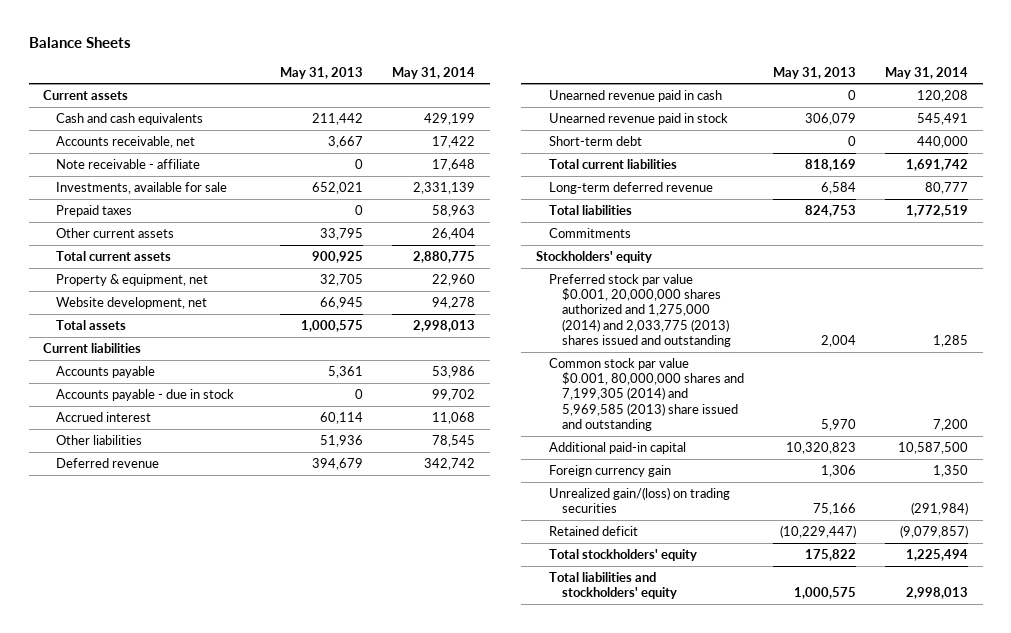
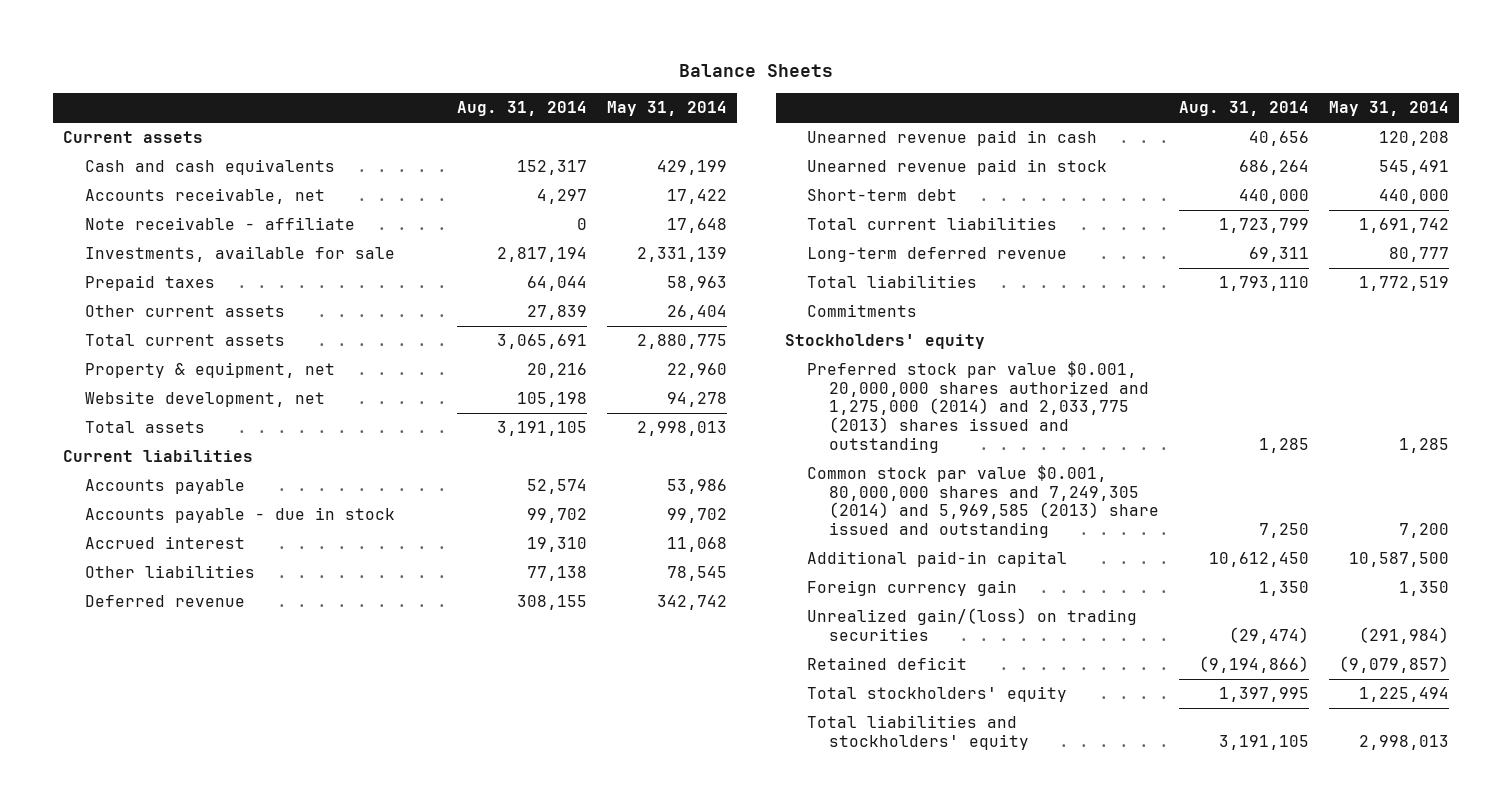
[280,66,364,79] May 31, 2013 -> none
none -> [456,101,587,117] Aug. 31, 2014
[548,357,744,431] Common stock par value $0.001, 80,000,000 shares and 7,199,305 (2014) and 5,969,585 (2013) share issued and outstanding -> [807,465,1160,539] Common stock par value $0.001, 80,000,000 shares and 7,249,305 (2014) and 5,969,585 (2013) share issued and outstanding

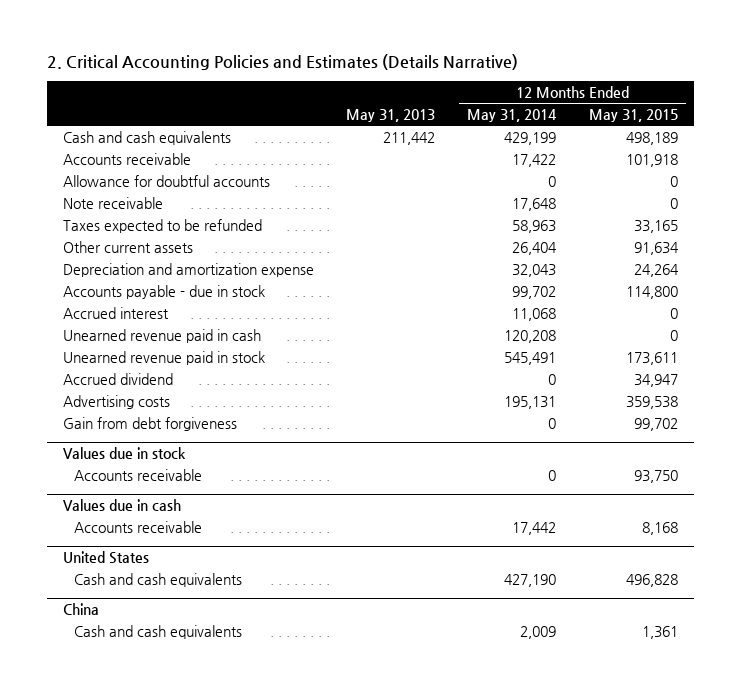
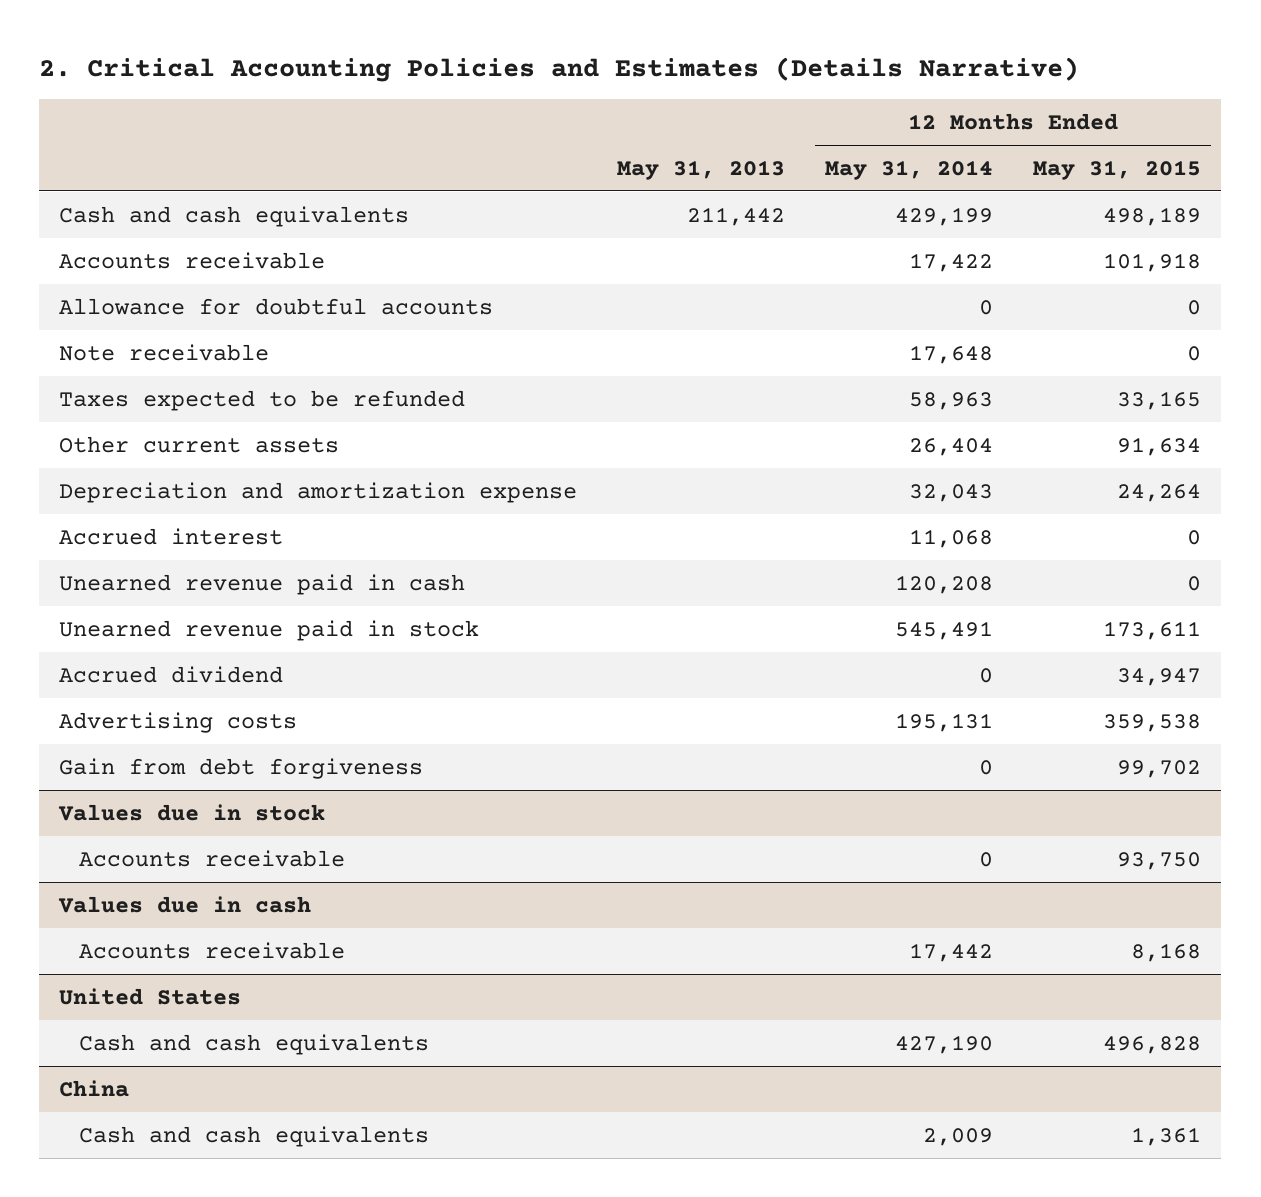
[62,284,265,299] Accounts payable - due in stock -> none

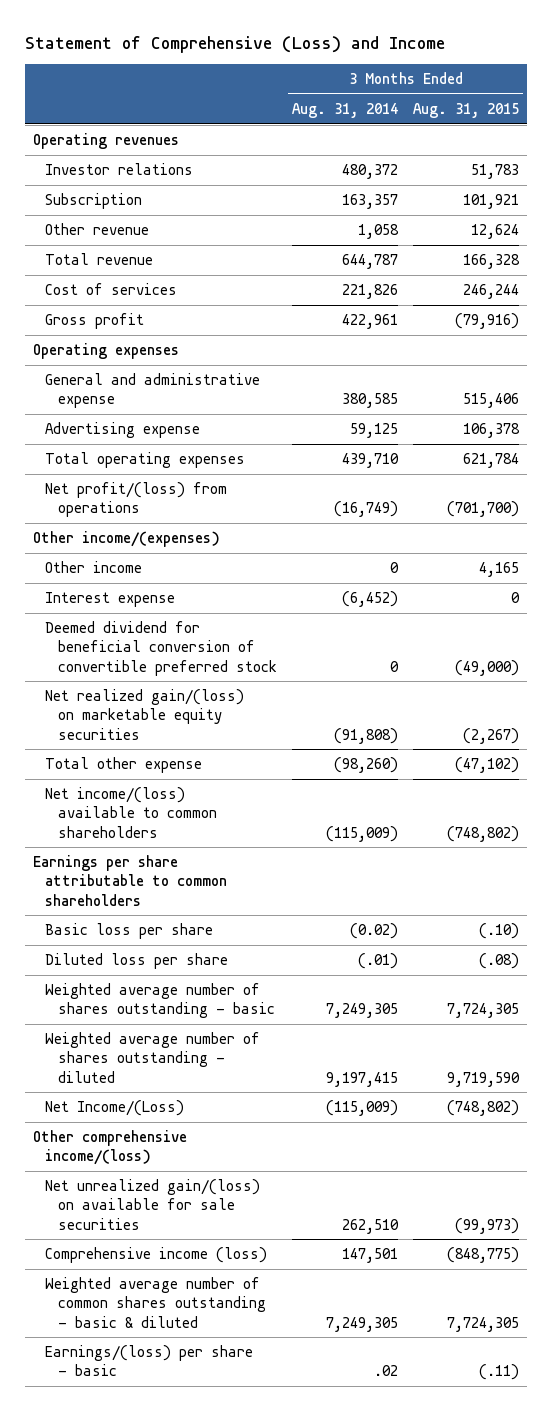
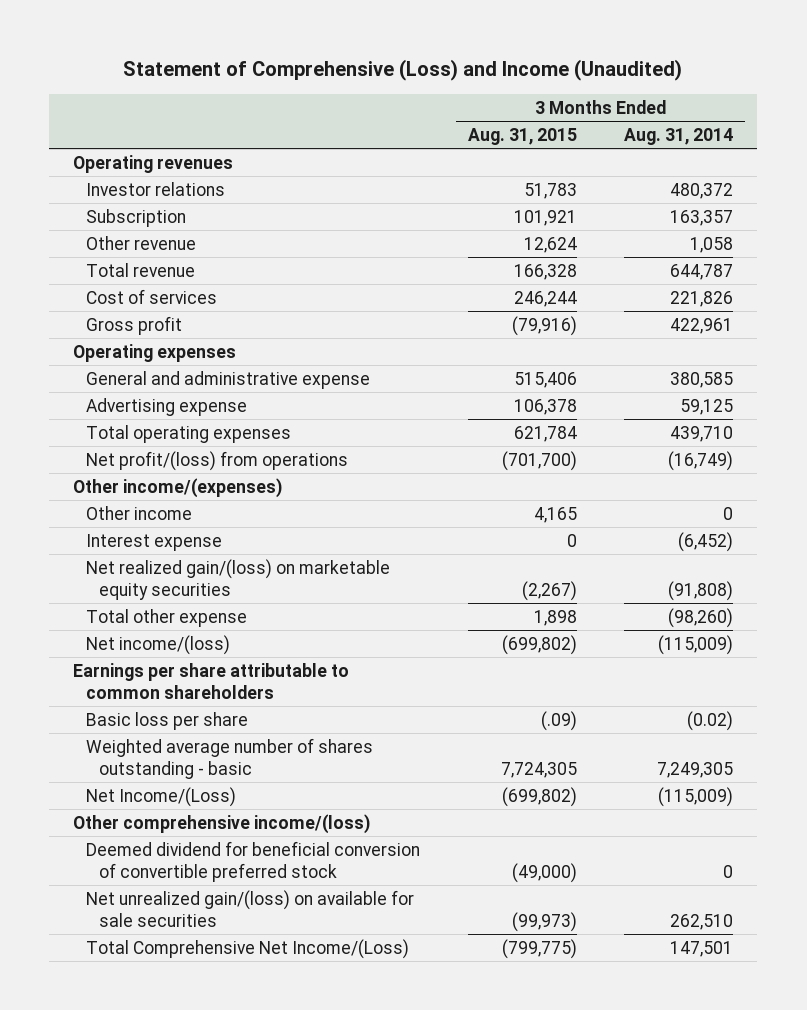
[25,35,446,53] Statement of Comprehensive (Loss) and Income -> [123,59,683,82] Statement of Comprehensive (Loss) and Income (Unaudited)
[455,757,520,774] (47,102) -> [533,609,577,626] 1,898
[45,787,217,838] Net income/(loss) available to common shareholders -> [86,634,231,655] Net income/(loss)
[447,825,520,842] (748,802) -> [501,634,577,655] (699,802)
[45,953,229,970] Diluted loss per share -> none
[479,923,520,940] (.10) -> [540,710,577,731] (.09)
[45,1032,261,1083] Weighted average number of shares outstanding - diluted -> none
[447,1100,520,1117] (748,802) -> [501,786,577,807] (699,802)
[45,621,277,676] Deemed dividend for beneficial conversion of convertible preferred stock -> [86,840,421,882] Deemed dividend for beneficial conversion of convertible preferred stock
[45,1277,266,1328] Weighted average number of common shares outstanding - basic & diluted -> none
[45,1345,254,1377] Earnings/(loss) per share - basic -> none
[45,1247,268,1264] Comprehensive income (loss) -> [86,938,410,959] Total Comprehensive Net Income/(Loss)
[447,1247,520,1264] (848,775) -> [501,938,577,959] (799,775)

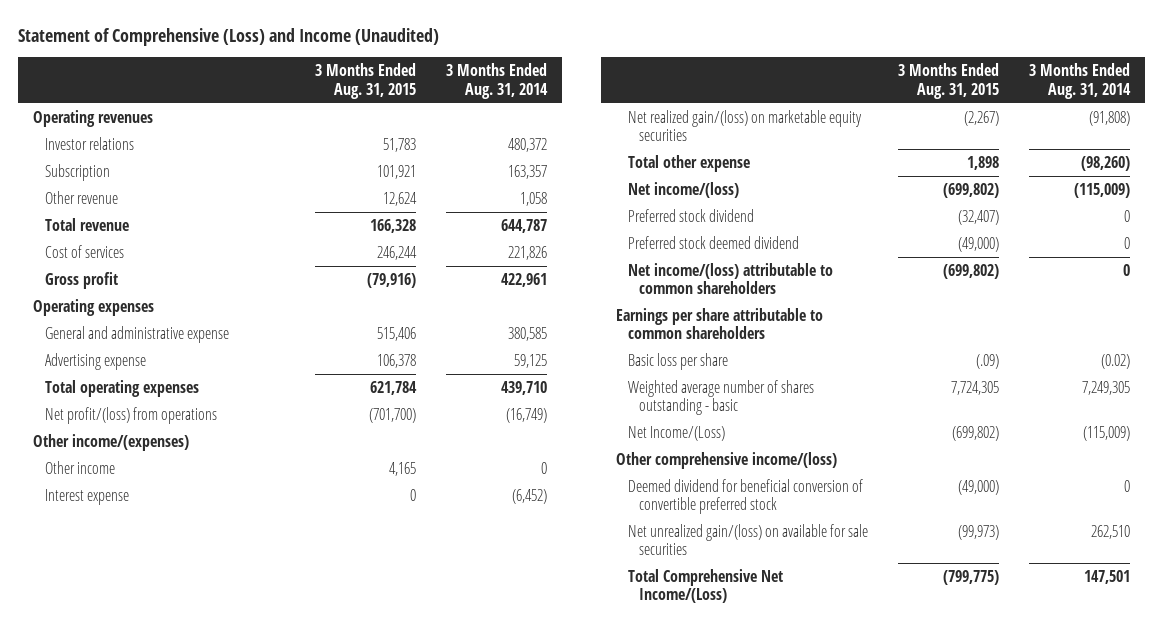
none -> [627,208,754,222] Preferred stock dividend
none -> [627,235,799,249] Preferred stock deemed dividend
none -> [627,262,833,295] Net income/(loss) attributable to common shareholders

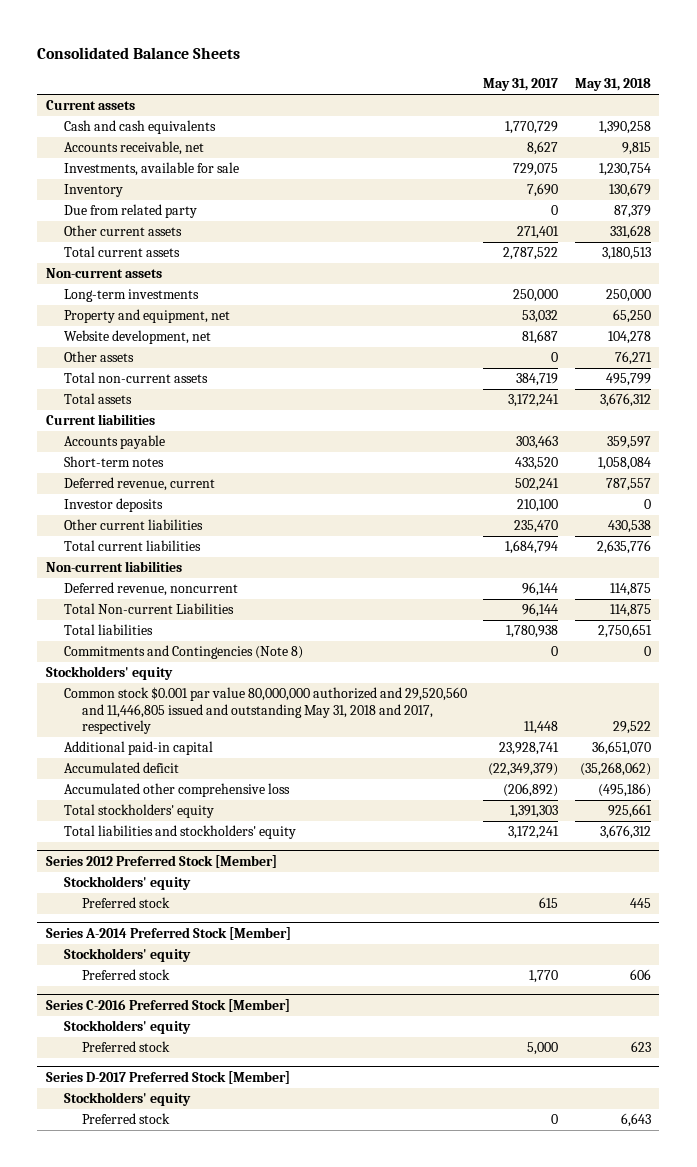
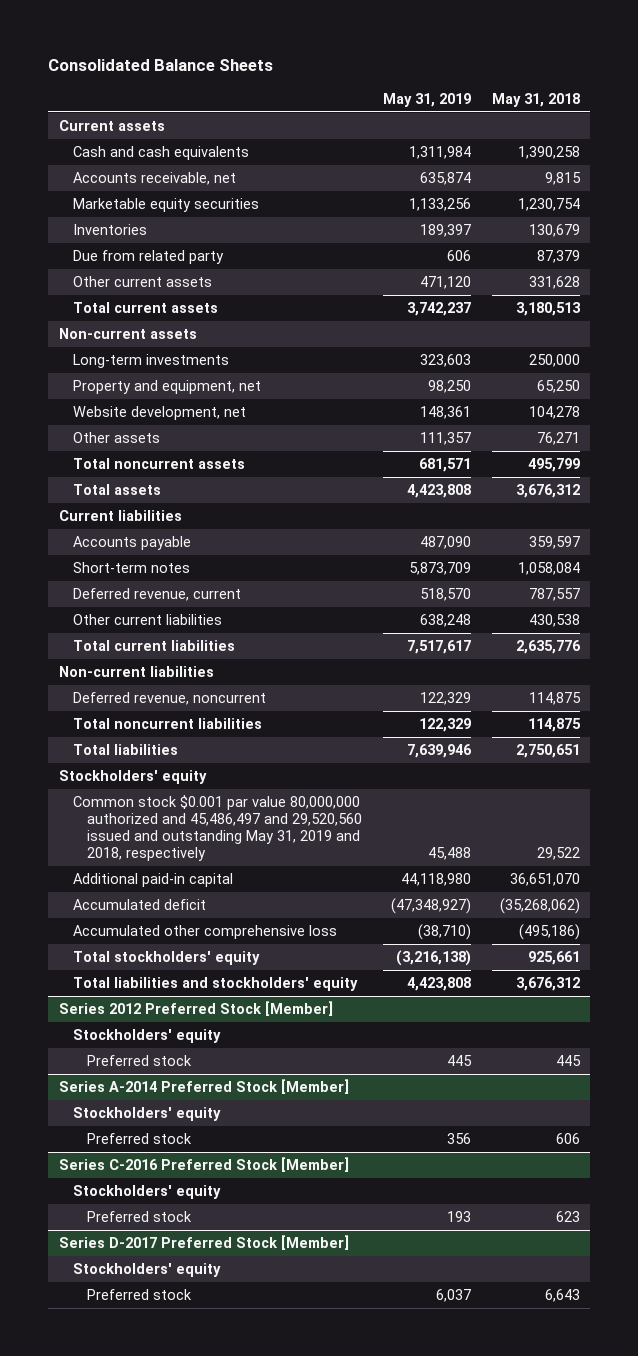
[483,78,559,92] May 31, 2017 -> none
none -> [382,92,471,107] May 31, 2019
[63,162,239,177] Investments, available for sale -> [72,198,259,213] Marketable equity securities
[63,184,123,198] Inventory -> [72,224,147,236] Inventories
[63,372,208,384] Total non-current assets -> [72,458,245,470] Total noncurrent assets
[63,498,163,513] Investor deposits -> none
[63,603,234,615] Total Non-current Liabilities -> [72,718,262,730] Total noncurrent liabilities
[63,645,303,660] Commitments and Contingencies (Note 8) -> none
[63,687,467,734] Common stock $0.001 par value 80,000,000 authorized and 29,520,560 and 11,446,805 issued and outstanding May 31, 2018 and 2017, respectively -> [72,795,362,862] Common stock $0.001 par value 80,000,000 authorized and 45,486,497 and 29,520,560 issued and outstanding May 31, 2019 and 2018, respectively

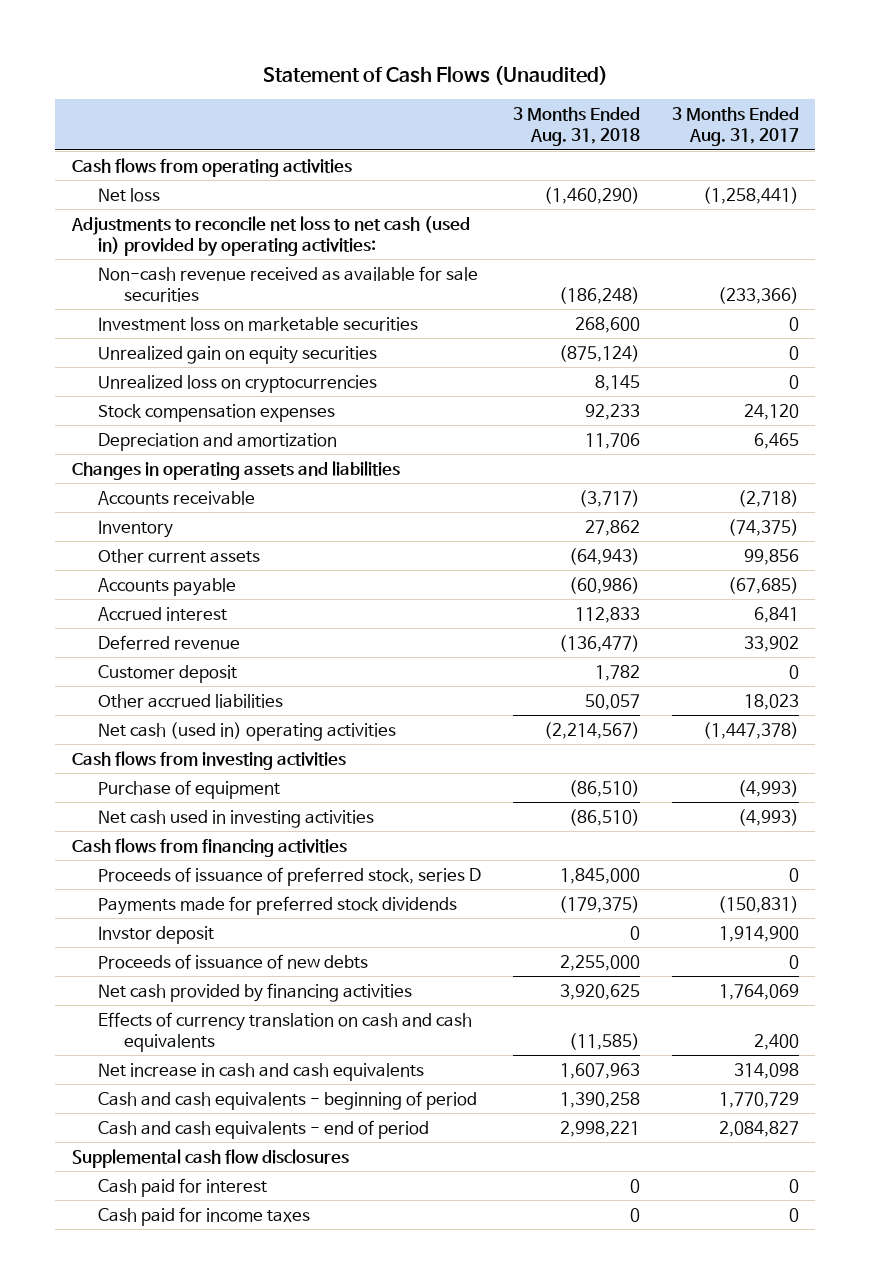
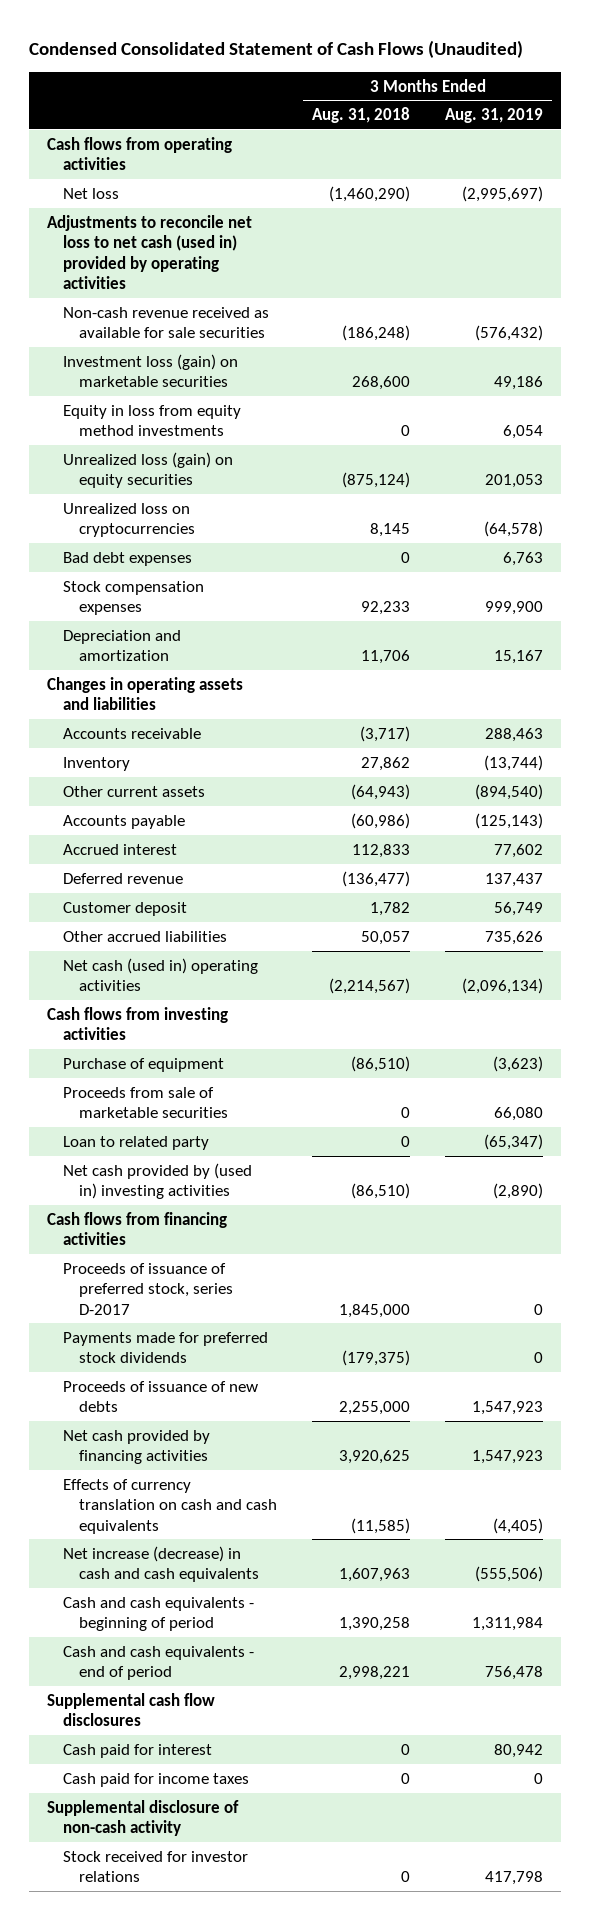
[263,66,609,86] Statement of Cash Flows (Unaudited) -> [29,40,524,59] Condensed Consolidated Statement of Cash Flows (Unaudited)
[672,107,800,147] 3 Months Ended Aug. 31, 2017 -> none
none -> [445,108,544,124] Aug. 31, 2019
[70,215,470,256] Adjustments to reconcile net loss to net cash (used in) provided by operating activities: -> [47,214,253,290] Adjustments to reconcile net loss to net cash (used in) provided by operating activities
[97,316,418,331] Investment loss on marketable securities -> [62,353,238,388] Investment loss (gain) on marketable securities
none -> [62,404,241,437] Equity in loss from equity method investments
[97,345,377,364] Unrealized gain on equity securities -> [62,451,233,489] Unrealized loss (gain) on equity securities
none -> [62,551,192,566] Bad debt expenses
none -> [62,1086,228,1119] Proceeds from sale of marketable securities
none -> [62,1135,209,1150] Loan to related party
[97,809,374,828] Net cash used in investing activities -> [62,1162,252,1200] Net cash provided by (used in) investing activities
[97,866,481,886] Proceeds of issuance of preferred stock, series D -> [62,1262,233,1315] Proceeds of issuance of preferred stock, series D-2017
[97,925,214,944] Invstor deposit -> none
[97,1062,424,1081] Net increase in cash and cash equivalents -> [62,1545,259,1583] Net increase (decrease) in cash and cash equivalents
none -> [47,1799,240,1837] Supplemental disclosure of non-cash activity
none -> [62,1850,248,1883] Stock received for investor relations

